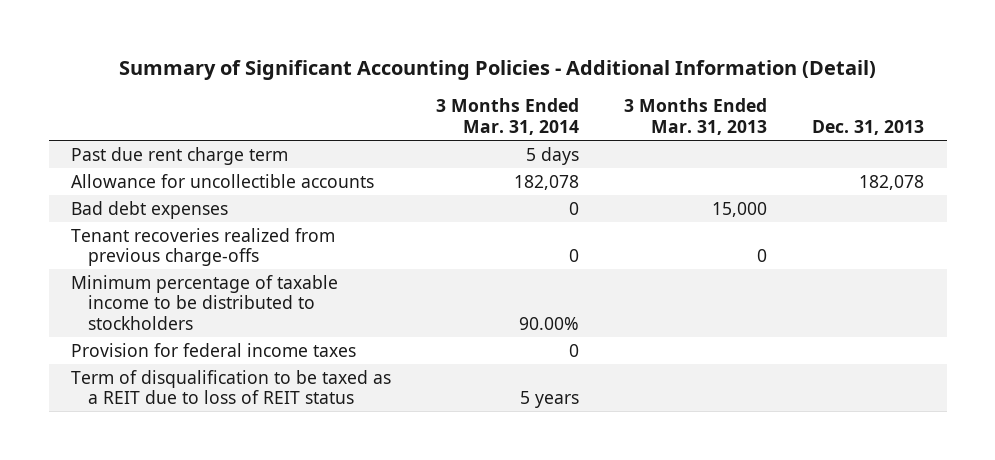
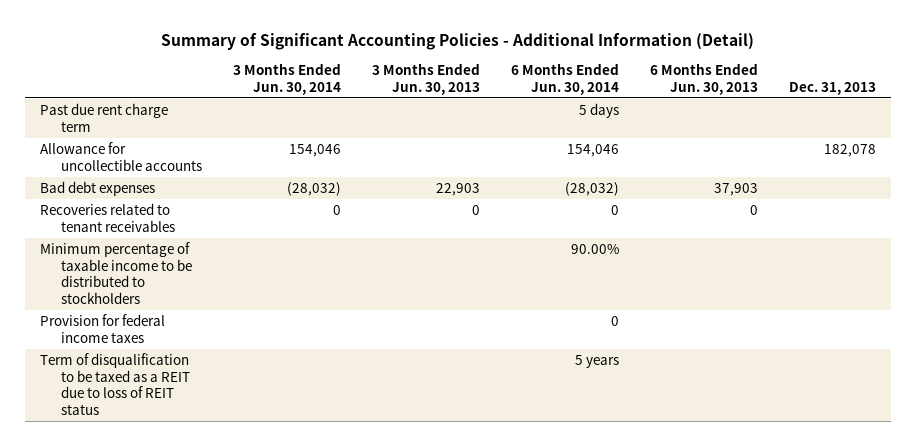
[436,98,580,135] 3 Months Ended Mar. 31, 2014 -> none
[624,98,768,135] 3 Months Ended Mar. 31, 2013 -> none
none -> [233,62,342,95] 3 Months Ended Jun. 30, 2014
none -> [372,62,481,95] 3 Months Ended Jun. 30, 2013
none -> [511,62,620,95] 6 Months Ended Jun. 30, 2014
none -> [650,62,759,95] 6 Months Ended Jun. 30, 2013
[71,227,336,267] Tenant recoveries realized from previous charge-offs -> [40,202,176,232] Recoveries related to tenant receivables

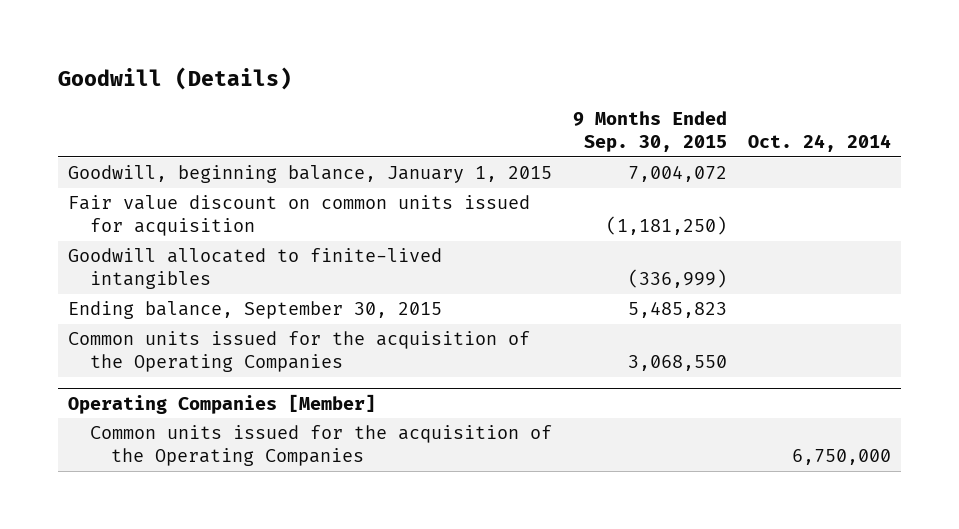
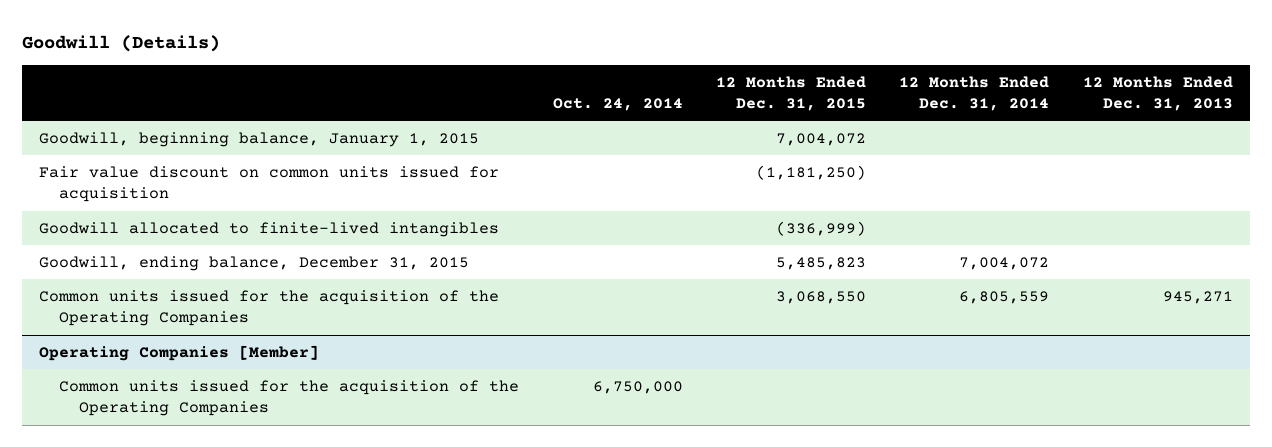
[572,111,727,153] 9 Months Ended Sep. 30, 2015 -> none
none -> [715,75,866,112] 12 Months Ended Dec. 31, 2015
none -> [899,75,1050,112] 12 Months Ended Dec. 31, 2014
none -> [1082,75,1233,112] 12 Months Ended Dec. 31, 2013
[68,301,443,320] Ending balance, September 30, 2015 -> [39,255,470,271] Goodwill, ending balance, December 31, 2015

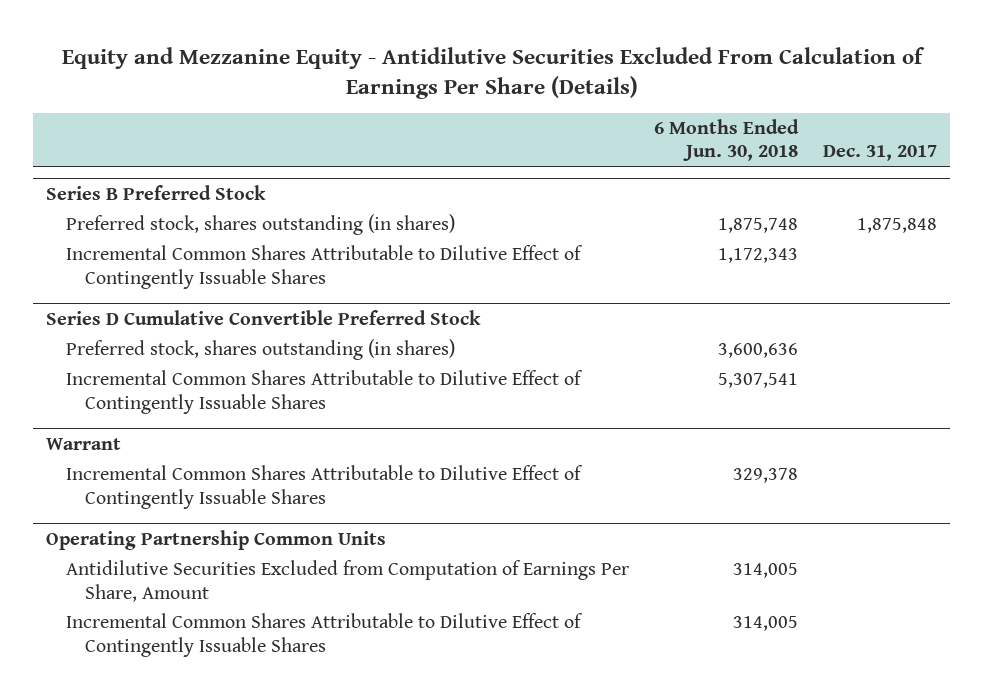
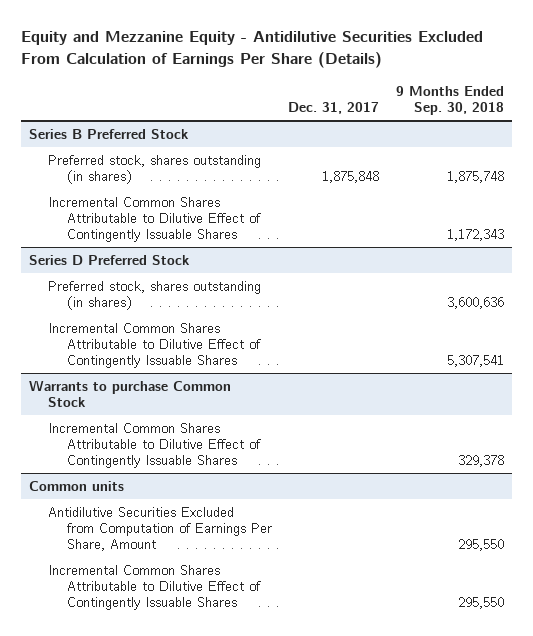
[653,118,799,162] 6 Months Ended Jun. 30, 2018 -> none
none -> [395,85,504,115] 9 Months Ended Sep. 30, 2018
[46,309,482,325] Series D Cumulative Convertible Preferred Stock -> [29,255,191,266] Series D Preferred Stock
[46,437,122,450] Warrant -> [29,380,232,407] Warrants to purchase Common Stock
[46,529,387,550] Operating Partnership Common Units -> [29,481,125,492] Common units

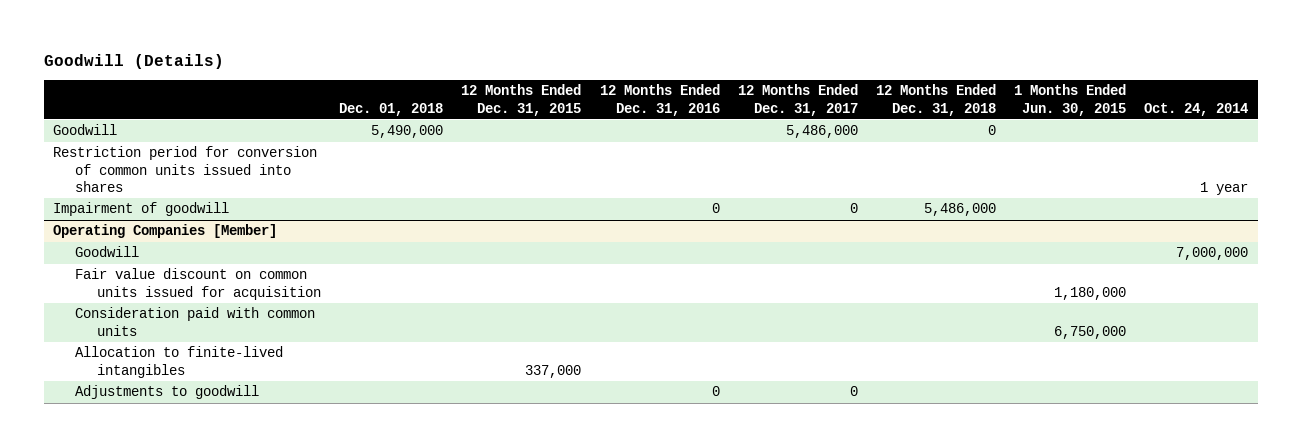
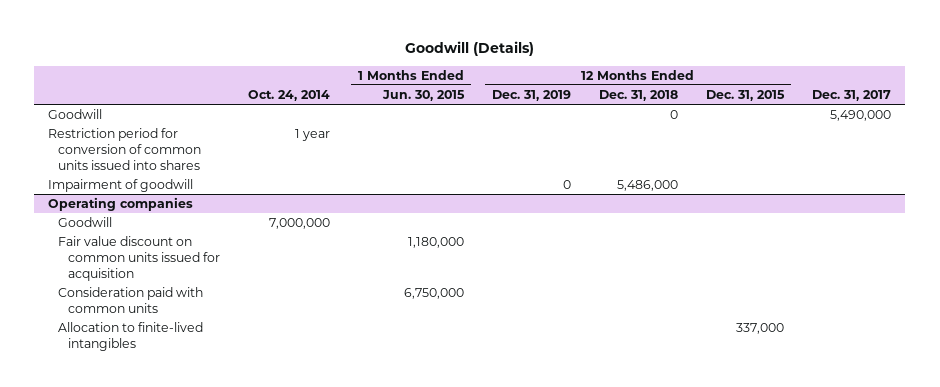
[339,102,444,116] Dec. 01, 2018 -> none
[599,84,720,116] 12 Months Ended Dec. 31, 2016 -> none
[737,84,858,116] 12 Months Ended Dec. 31, 2017 -> none
none -> [491,89,571,101] Dec. 31, 2019
none -> [812,89,892,101] Dec. 31, 2017
[53,224,278,239] Operating Companies [Member] -> [48,196,194,211] Operating companies
[75,385,260,400] Adjustments to goodwill -> none

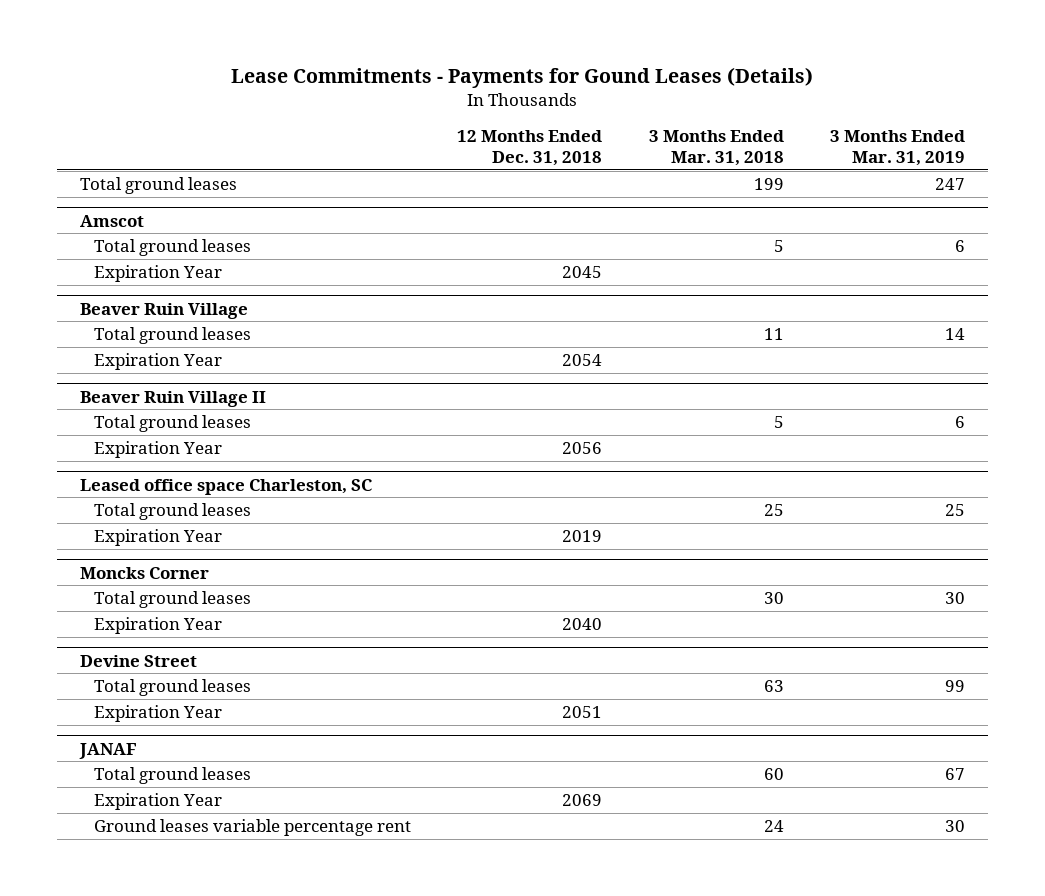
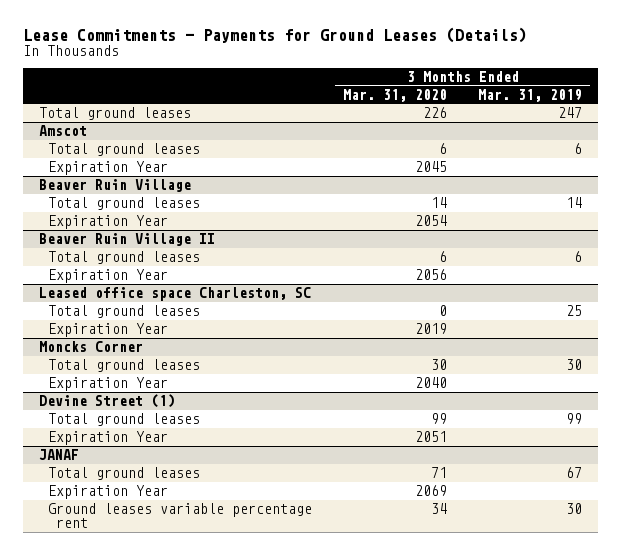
[231,67,814,89] Lease Commitments - Payments for Gound Leases (Details) -> [23,26,528,43] Lease Commitments - Payments for Ground Leases (Details)
[457,130,603,167] 12 Months Ended Dec. 31, 2018 -> none
[648,130,784,167] 3 Months Ended Mar. 31, 2018 -> none
none -> [342,88,447,102] Mar. 31, 2020
[79,654,197,667] Devine Street -> [38,394,175,409] Devine Street (1)

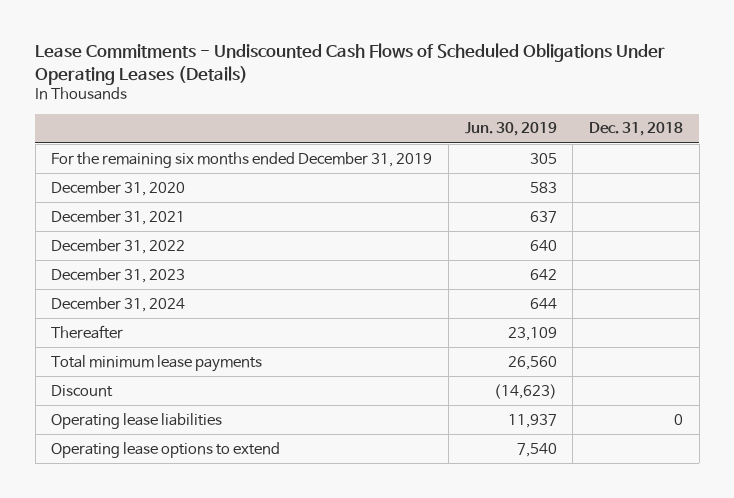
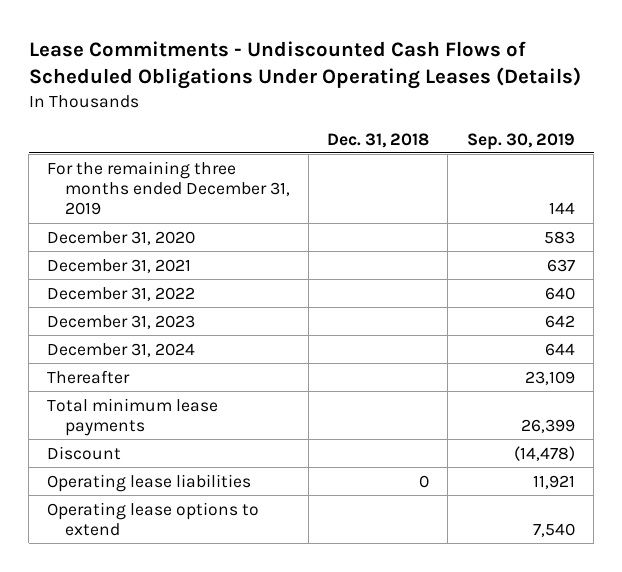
[464,122,557,137] Jun. 30, 2019 -> none
none -> [466,132,575,150] Sep. 30, 2019
[51,151,433,168] For the remaining six months ended December 31, 2019 -> [47,160,290,216] For the remaining three months ended December 31, 2019

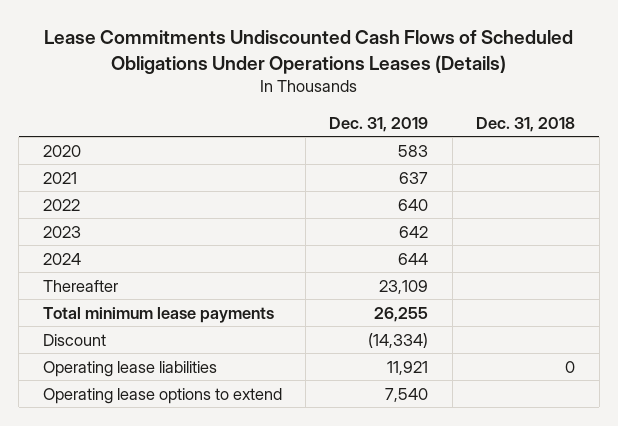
[28,40,581,90] Lease Commitments - Undiscounted Cash Flows of Scheduled Obligations Under Operating Leases (Details) -> [43,30,573,75] Lease Commitments Undiscounted Cash Flows of Scheduled Obligations Under Operations Leases (Details)
[466,132,575,150] Sep. 30, 2019 -> none
none -> [329,116,429,132] Dec. 31, 2019
[47,160,290,216] For the remaining three months ended December 31, 2019 -> none
[47,342,196,357] December 31, 2024 -> none
none -> [42,144,81,157] 2020
[47,230,196,245] December 31, 2020 -> [42,171,77,184] 2021
[47,258,192,273] December 31, 2021 -> [42,198,80,211] 2022
[47,286,196,301] December 31, 2022 -> [42,225,81,238] 2023
[47,314,196,329] December 31, 2023 -> [42,252,81,265] 2024

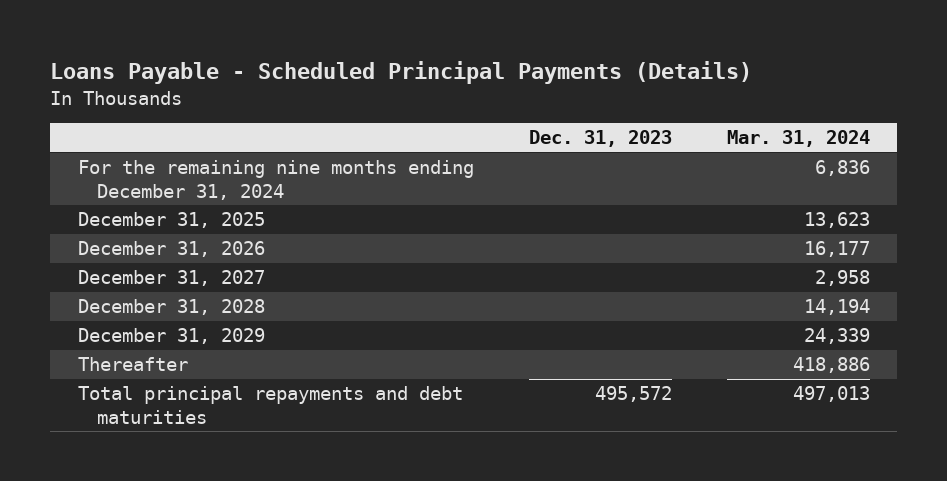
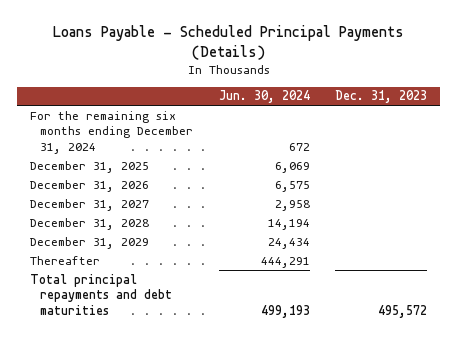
[726,130,870,148] Mar. 31, 2024 -> none
none -> [218,90,310,104] Jun. 30, 2024
[77,160,474,200] For the remaining nine months ending December 31, 2024 -> [30,110,194,154] For the remaining six months ending December 31, 2024

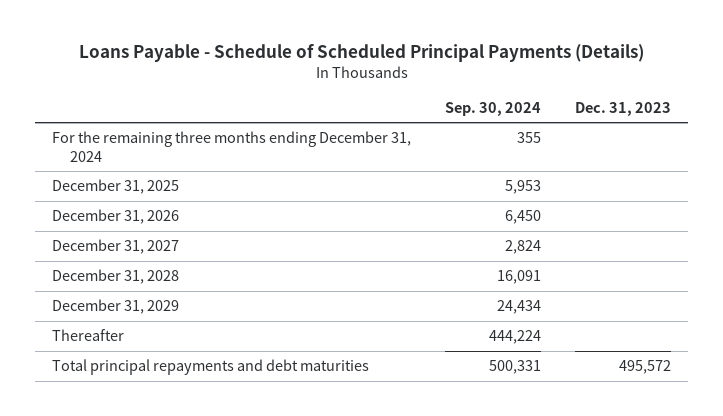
[52,25,404,60] Loans Payable - Scheduled Principal Payments (Details) -> [78,43,644,62] Loans Payable - Schedule of Scheduled Principal Payments (Details)
[218,90,310,104] Jun. 30, 2024 -> none
none -> [445,101,542,116] Sep. 30, 2024
[30,110,194,154] For the remaining six months ending December 31, 2024 -> [52,131,412,162] For the remaining three months ending December 31, 2024

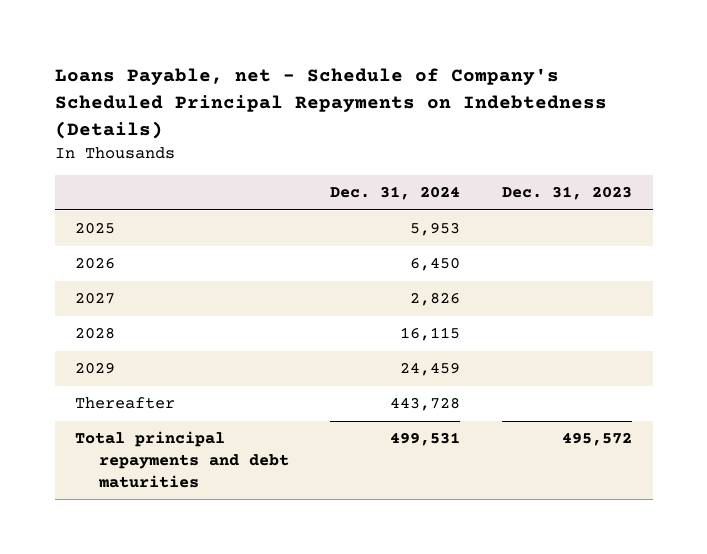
[78,43,644,62] Loans Payable - Schedule of Scheduled Principal Payments (Details) -> [54,68,607,139] Loans Payable, net - Schedule of Company's Scheduled Principal Repayments on Indebtedness (Details)
[445,101,542,116] Sep. 30, 2024 -> none
none -> [330,186,461,201] Dec. 31, 2024
[52,131,412,162] For the remaining three months ending December 31, 2024 -> none
[52,179,180,195] December 31, 2025 -> [75,222,116,235] 2025
[52,209,180,225] December 31, 2026 -> [75,257,116,270] 2026
[52,239,180,255] December 31, 2027 -> [75,292,116,305] 2027
[52,269,180,285] December 31, 2028 -> [75,327,116,340] 2028
[52,299,180,315] December 31, 2029 -> [75,362,116,375] 2029

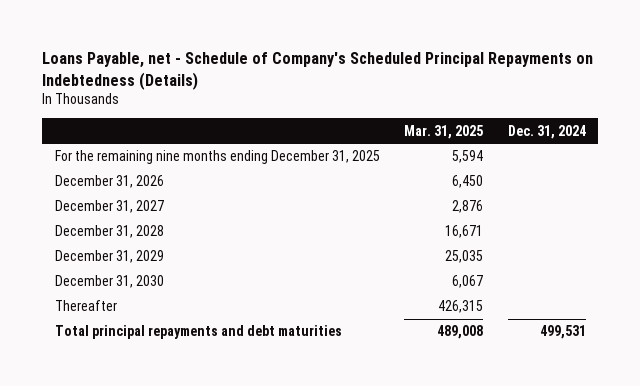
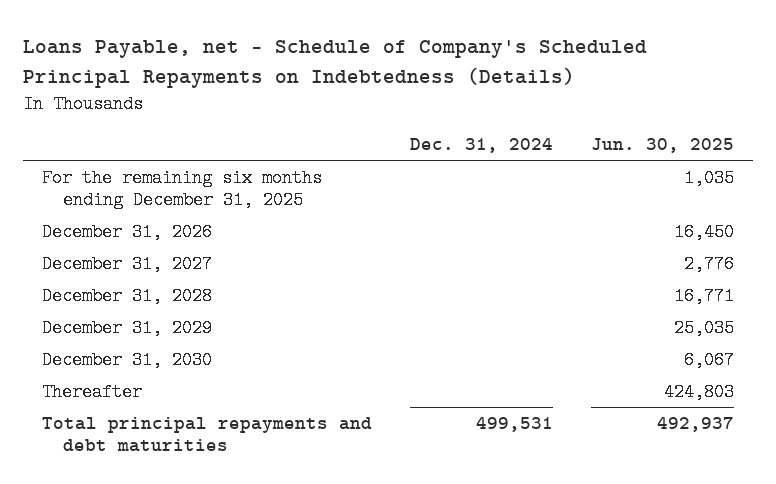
[404,124,484,139] Mar. 31, 2025 -> none
none -> [590,138,734,154] Jun. 30, 2025
[54,150,380,165] For the remaining nine months ending December 31, 2025 -> [42,168,323,209] For the remaining six months ending December 31, 2025

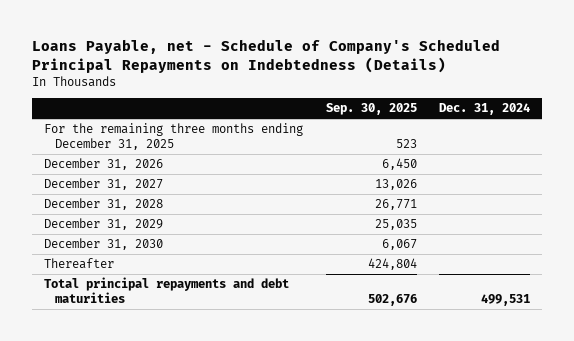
[590,138,734,154] Jun. 30, 2025 -> none
none -> [325,103,417,116] Sep. 30, 2025
[42,168,323,209] For the remaining six months ending December 31, 2025 -> [43,123,303,150] For the remaining three months ending December 31, 2025

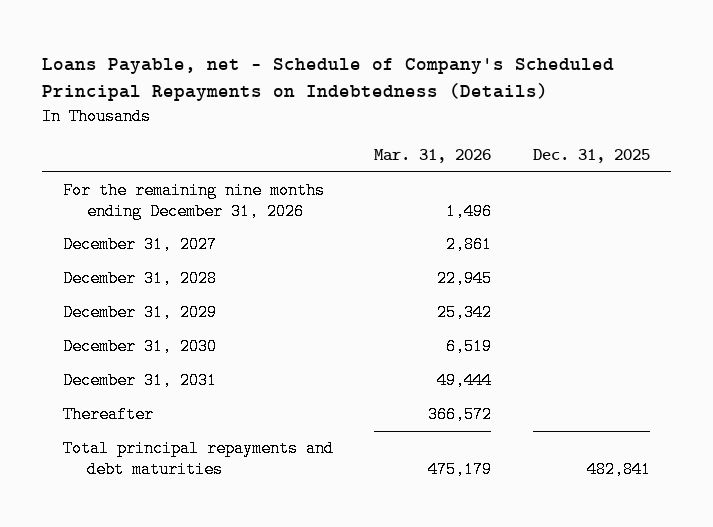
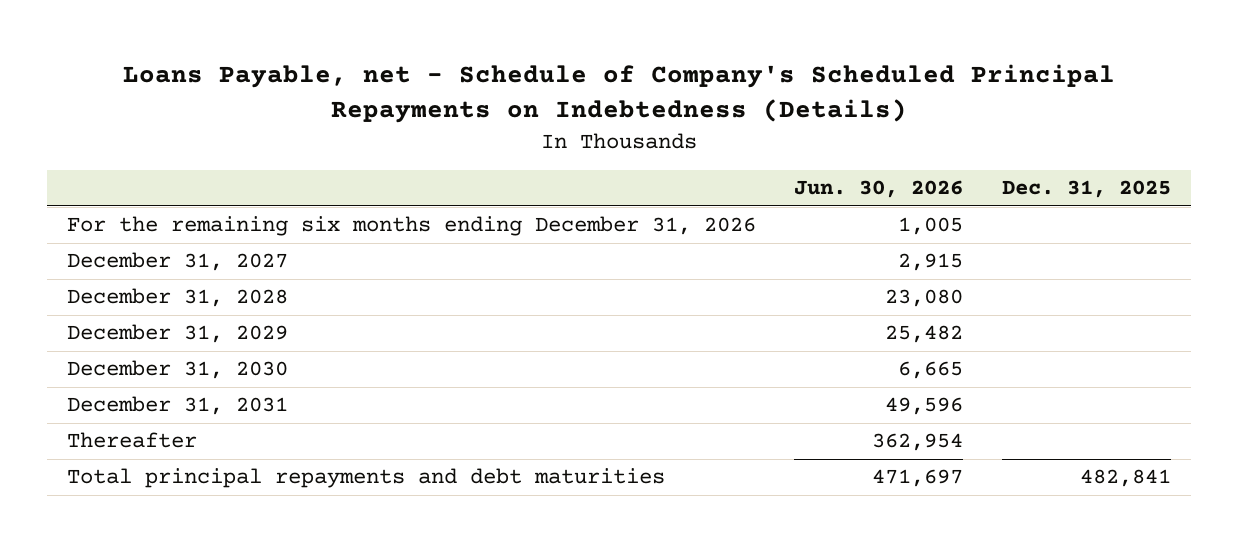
[374,149,492,164] Mar. 31, 2026 -> none
none -> [794,180,964,199] Jun. 30, 2026
[63,182,326,220] For the remaining nine months ending December 31, 2026 -> [66,216,756,237] For the remaining six months ending December 31, 2026

